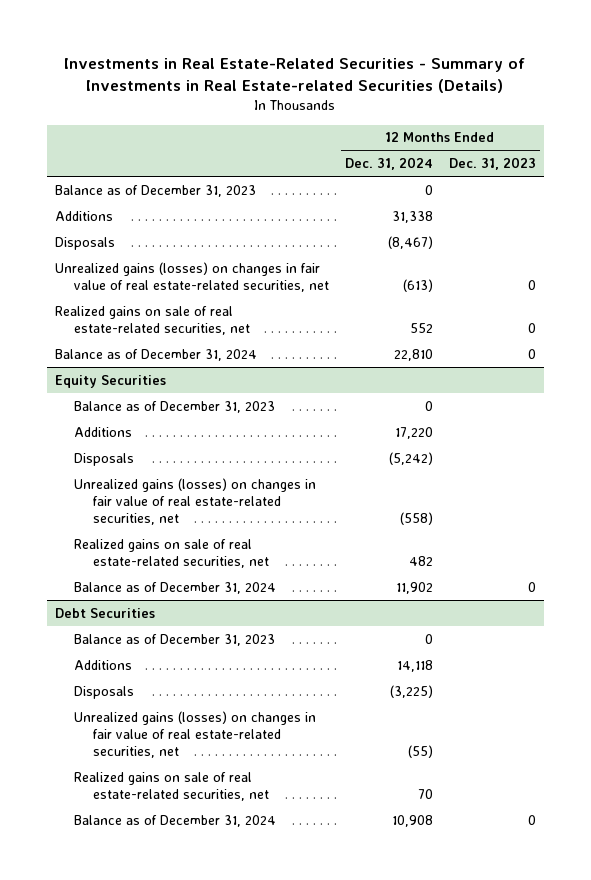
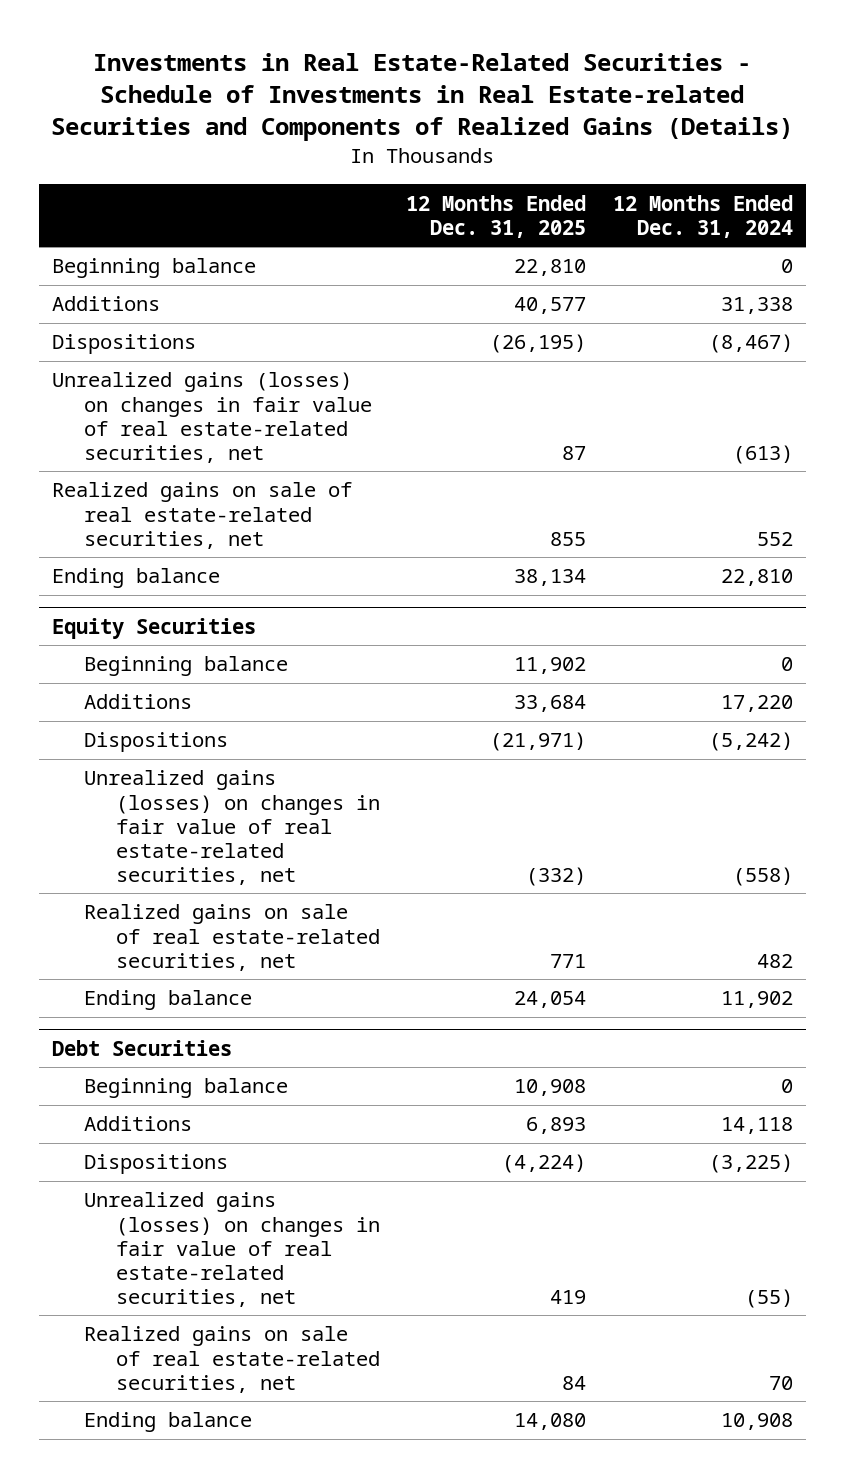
[64,57,526,94] Investments in Real Estate-Related Securities - Summary of Investments in Real Estate-related Securities (Details) -> [51,53,794,142] Investments in Real Estate-Related Securities - Schedule of Investments in Real Estate-related Securities and Components of Realized Gains (Details)
[448,157,536,171] Dec. 31, 2023 -> none
none -> [406,194,587,238] 12 Months Ended Dec. 31, 2025
[54,184,256,197] Balance as of December 31, 2023 -> [52,258,257,279] Beginning balance
[54,236,115,250] Disposals -> [52,334,197,355] Dispositions
[54,348,257,361] Balance as of December 31, 2024 -> [52,568,221,589] Ending balance
[73,400,275,413] Balance as of December 31, 2023 -> [83,656,288,677] Beginning balance
[73,452,134,466] Disposals -> [83,732,228,753] Dispositions
[73,581,276,594] Balance as of December 31, 2024 -> [83,990,252,1011] Ending balance
[73,633,275,646] Balance as of December 31, 2023 -> [83,1078,288,1099] Beginning balance
[73,685,134,699] Disposals -> [83,1154,228,1175] Dispositions
[73,814,276,827] Balance as of December 31, 2024 -> [83,1412,252,1433] Ending balance

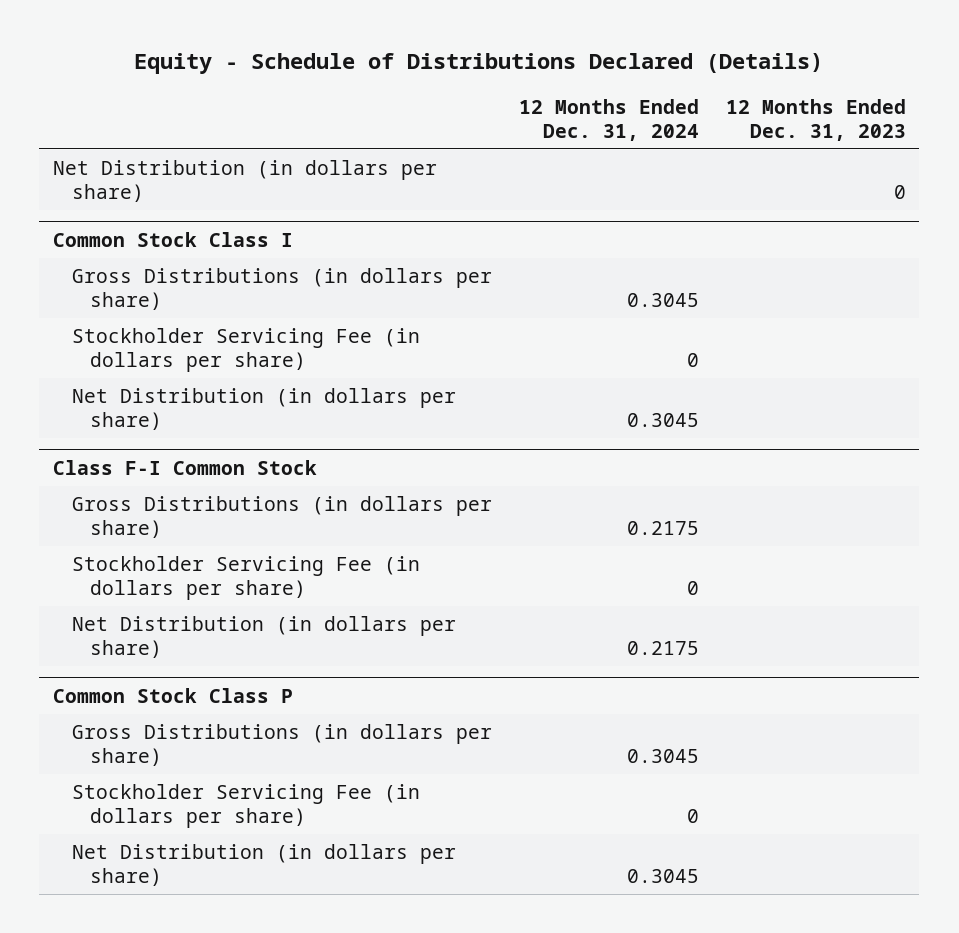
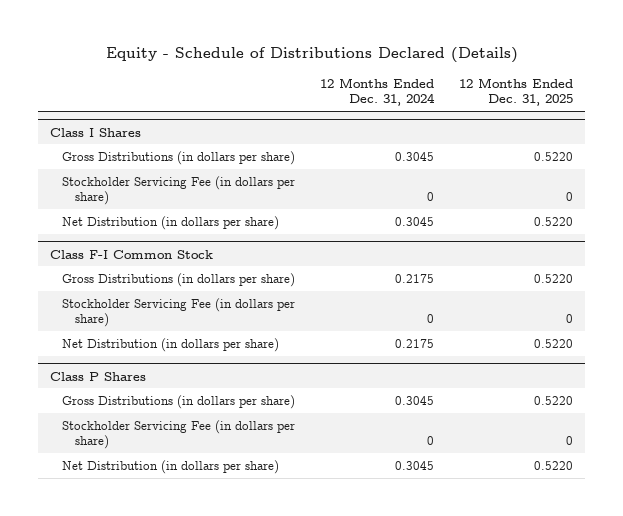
[725,98,906,141] 12 Months Ended Dec. 31, 2023 -> none
none -> [459,77,574,107] 12 Months Ended Dec. 31, 2025
[52,159,437,202] Net Distribution (in dollars per share) -> none
[52,231,293,247] Common Stock Class I -> [50,127,142,137] Class I Shares
[52,687,293,703] Common Stock Class P -> [50,371,147,381] Class P Shares

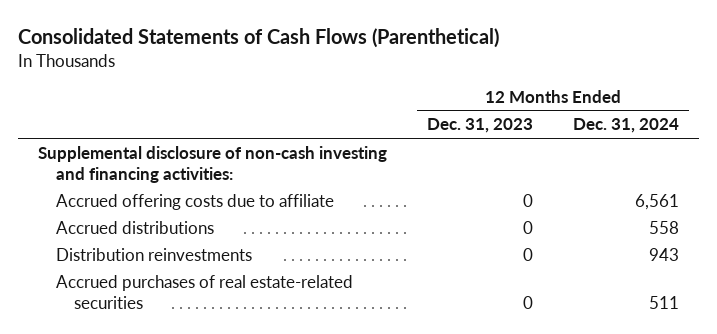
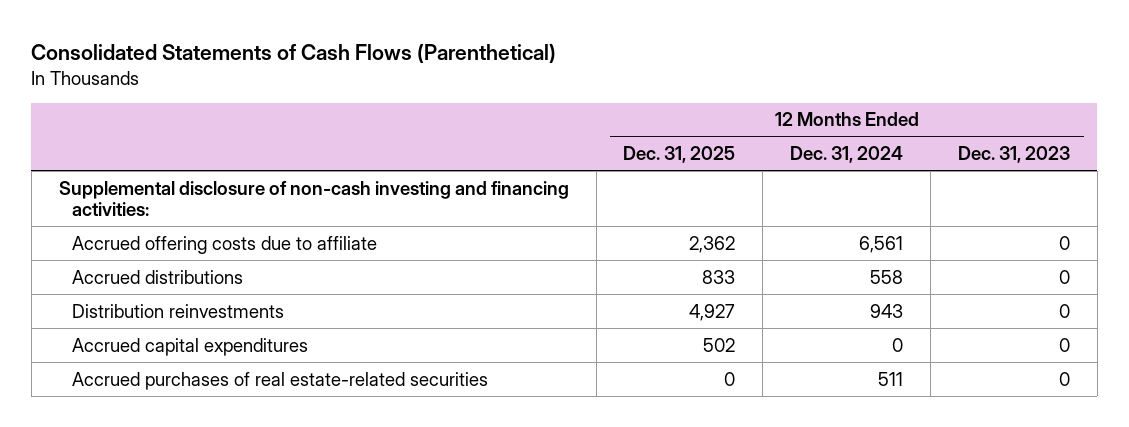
none -> [623,146,736,164] Dec. 31, 2025
none -> [71,337,308,356] Accrued capital expenditures

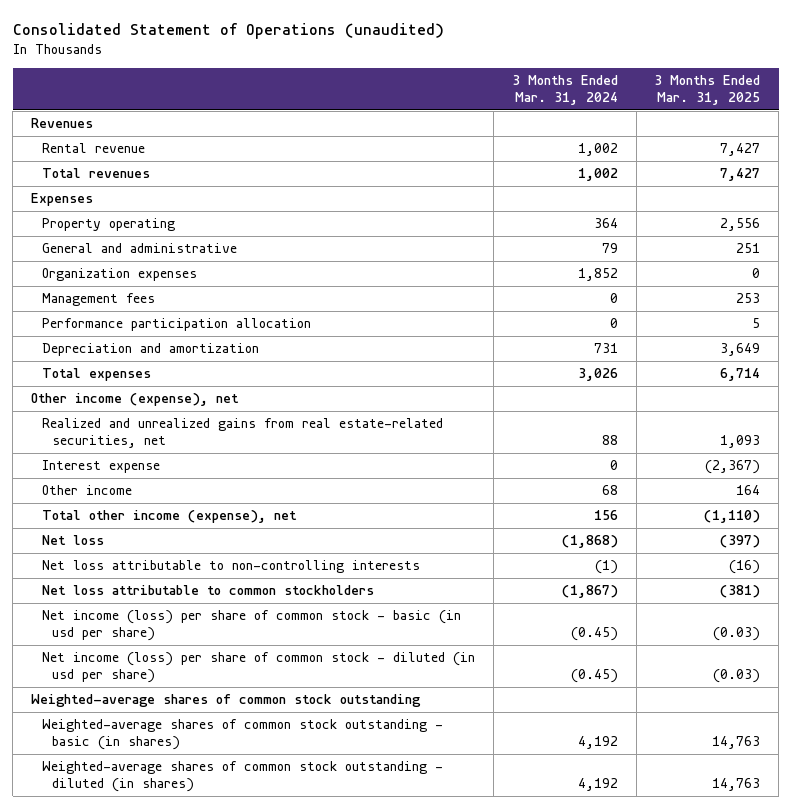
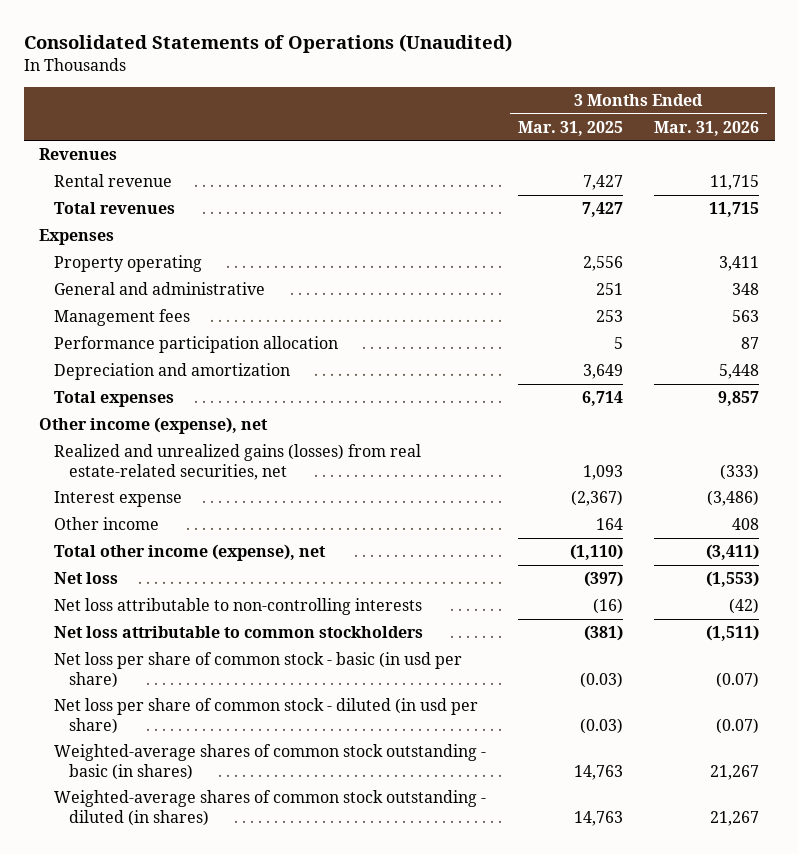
[12,22,444,39] Consolidated Statement of Operations (unaudited) -> [23,33,512,53] Consolidated Statements of Operations (Unaudited)
[511,75,618,105] 3 Months Ended Mar. 31, 2024 -> none
none -> [653,120,759,136] Mar. 31, 2026
[41,268,197,282] Organization expenses -> none
[41,418,443,448] Realized and unrealized gains from real estate-related securities, net -> [54,444,422,480] Realized and unrealized gains (losses) from real estate-related securities, net
[31,694,422,708] Weighted-average shares of common stock outstanding -> none
[41,610,461,641] Net income (loss) per share of common stock - basic (in usd per share) -> [54,652,463,688] Net loss per share of common stock - basic (in usd per share)
[41,652,475,683] Net income (loss) per share of common stock - diluted (in usd per share) -> [54,698,479,734] Net loss per share of common stock - diluted (in usd per share)

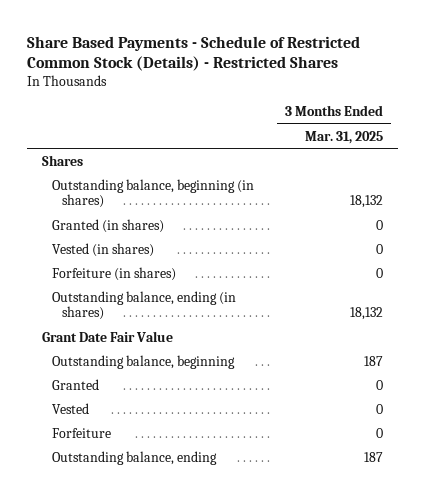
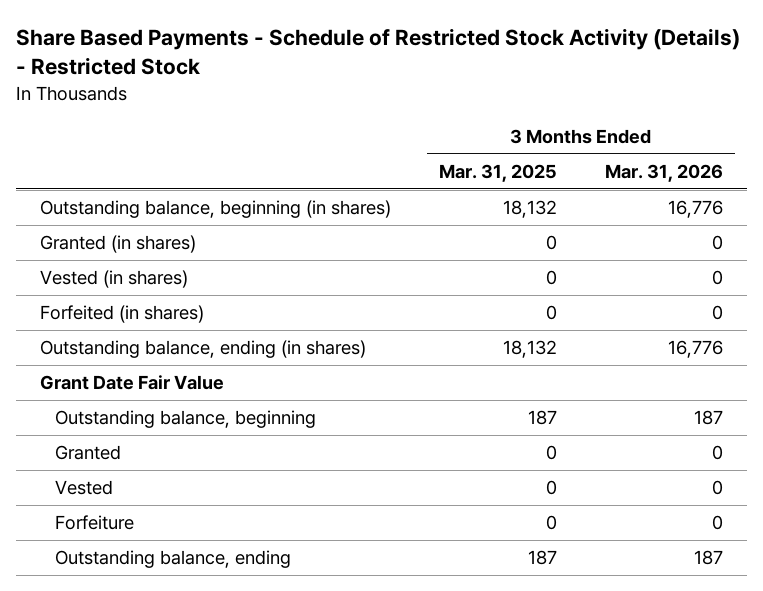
[27,35,361,72] Share Based Payments - Schedule of Restricted Common Stock (Details) - Restricted Shares -> [15,28,740,76] Share Based Payments - Schedule of Restricted Stock Activity (Details) - Restricted Stock
none -> [604,163,723,182] Mar. 31, 2026
[42,154,84,166] Shares -> none
[52,266,177,281] Forfeiture (in shares) -> [39,305,204,324] Forfeited (in shares)

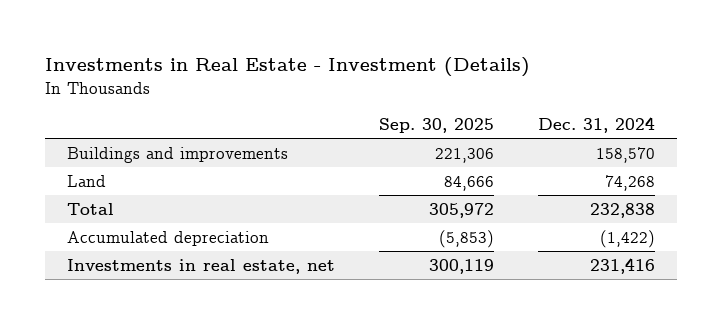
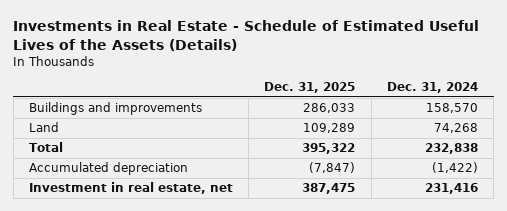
[45,57,531,78] Investments in Real Estate - Investment (Details) -> [13,20,480,51] Investments in Real Estate - Schedule of Estimated Useful Lives of the Assets (Details)
[378,118,494,134] Sep. 30, 2025 -> none
none -> [264,82,356,94] Dec. 31, 2025
[67,258,336,274] Investments in real estate, net -> [28,182,233,195] Investment in real estate, net

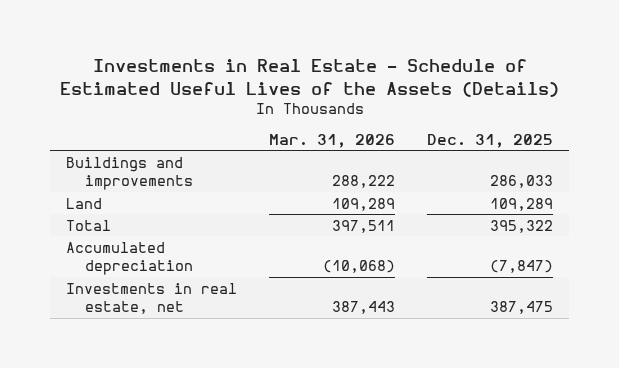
[386,82,478,94] Dec. 31, 2024 -> none
none -> [269,133,396,148] Mar. 31, 2026
[28,182,233,195] Investment in real estate, net -> [66,282,238,315] Investments in real estate, net

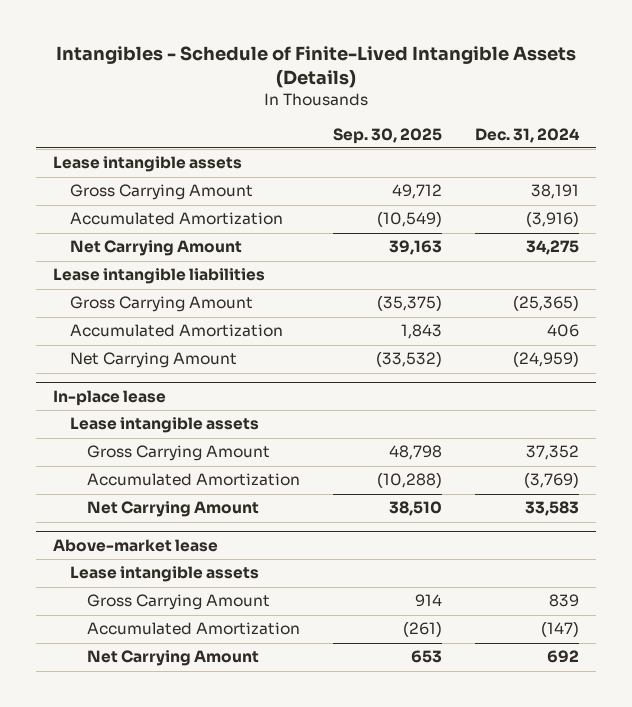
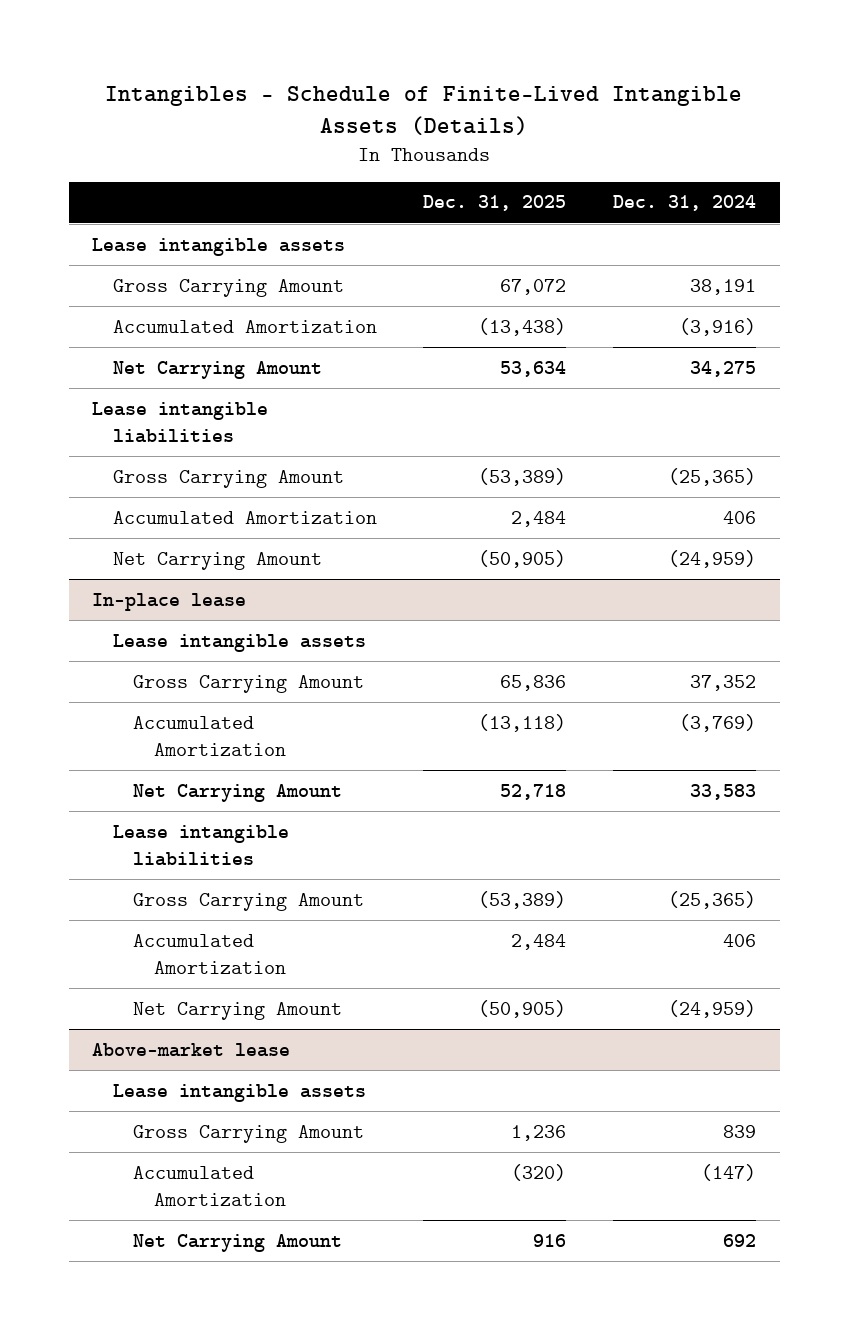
[333,127,443,144] Sep. 30, 2025 -> none
none -> [423,195,567,212] Dec. 31, 2025
none -> [112,824,289,866] Lease intangible liabilities
none -> [133,892,365,911] Gross Carrying Amount
none -> [133,933,286,974] Accumulated Amortization
none -> [133,1001,343,1020] Net Carrying Amount

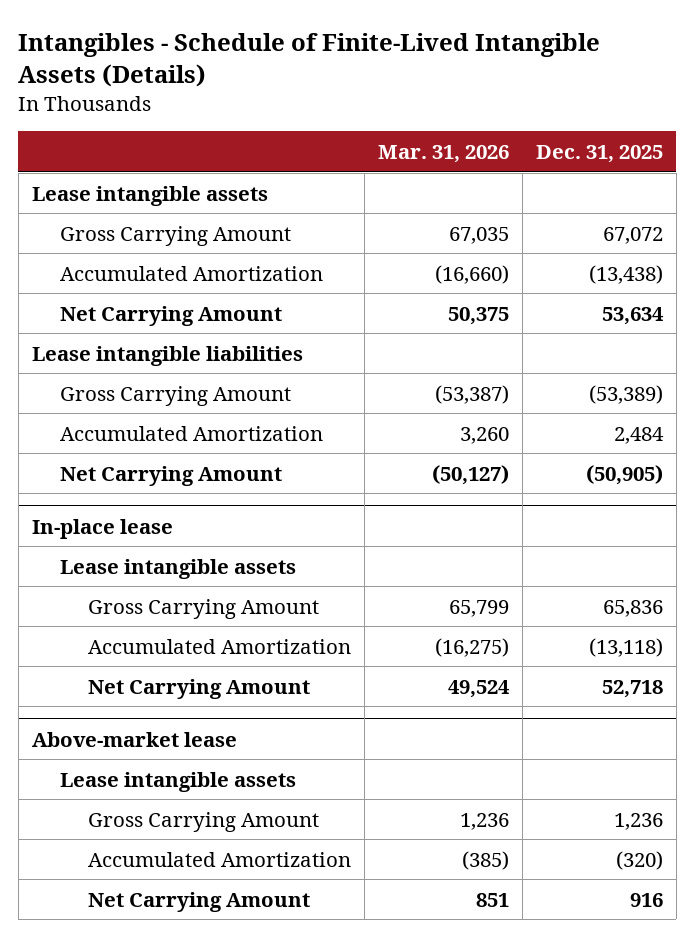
[613,195,757,212] Dec. 31, 2024 -> none
none -> [377,145,509,164] Mar. 31, 2026
[112,824,289,866] Lease intangible liabilities -> none
[133,892,365,911] Gross Carrying Amount -> none
[133,933,286,974] Accumulated Amortization -> none
[133,1001,343,1020] Net Carrying Amount -> none

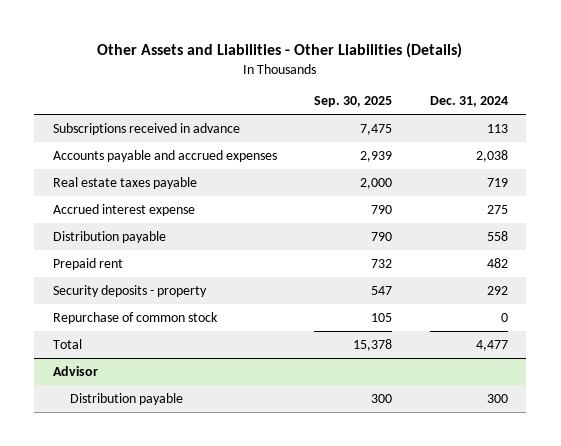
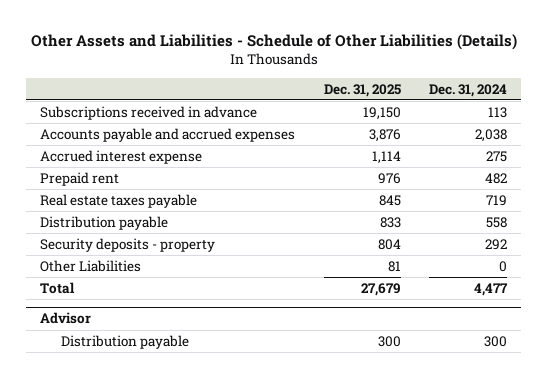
[97,43,463,59] Other Assets and Liabilities - Other Liabilities (Details) -> [30,34,517,51] Other Assets and Liabilities - Schedule of Other Liabilities (Details)
[314,96,393,108] Sep. 30, 2025 -> none
none -> [323,83,401,97] Dec. 31, 2025
[52,177,197,190] Real estate taxes payable -> [40,194,198,209] Real estate taxes payable
[52,231,166,244] Distribution payable -> [40,216,169,231] Distribution payable
[52,312,218,325] Repurchase of common stock -> none
none -> [40,260,142,273] Other Liabilities

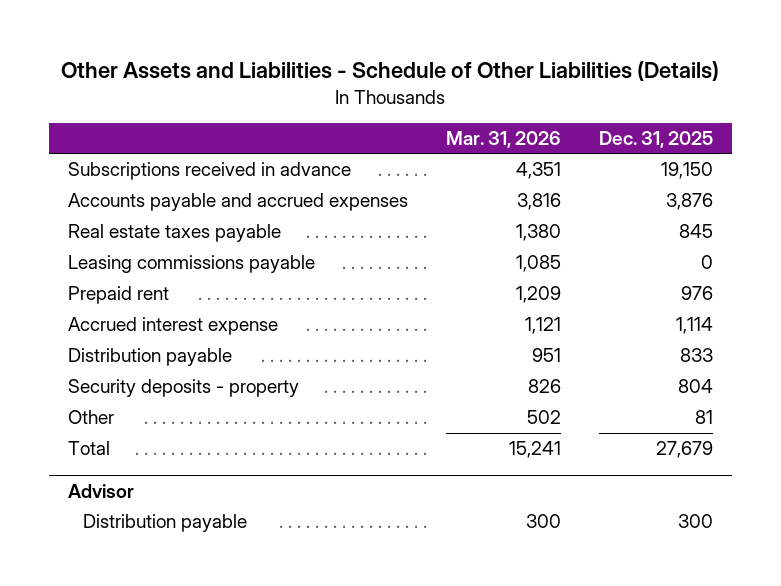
[428,83,507,97] Dec. 31, 2024 -> none
none -> [445,131,561,149] Mar. 31, 2026
none -> [67,255,315,274] Leasing commissions payable
[40,172,120,187] Prepaid rent -> [67,286,169,305] Prepaid rent
[40,150,203,165] Accrued interest expense -> [67,317,278,336] Accrued interest expense
[40,260,142,273] Other Liabilities -> [67,410,114,425] Other

